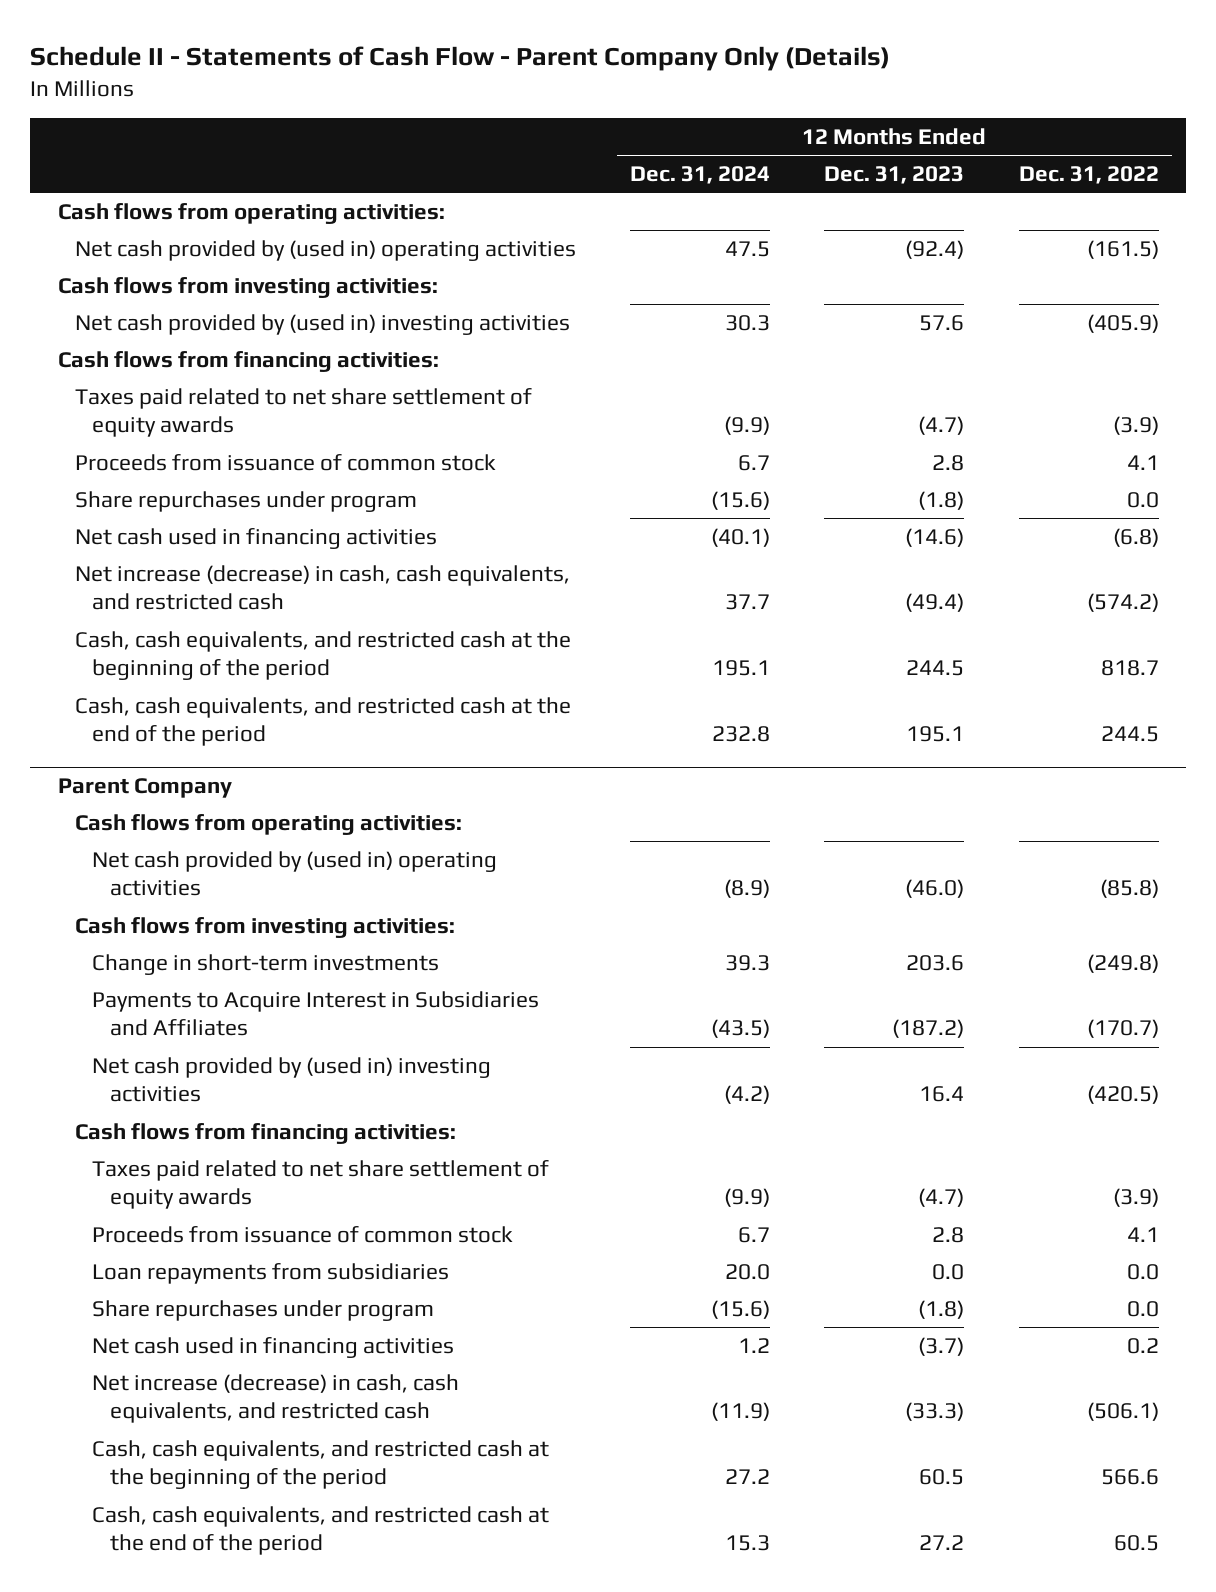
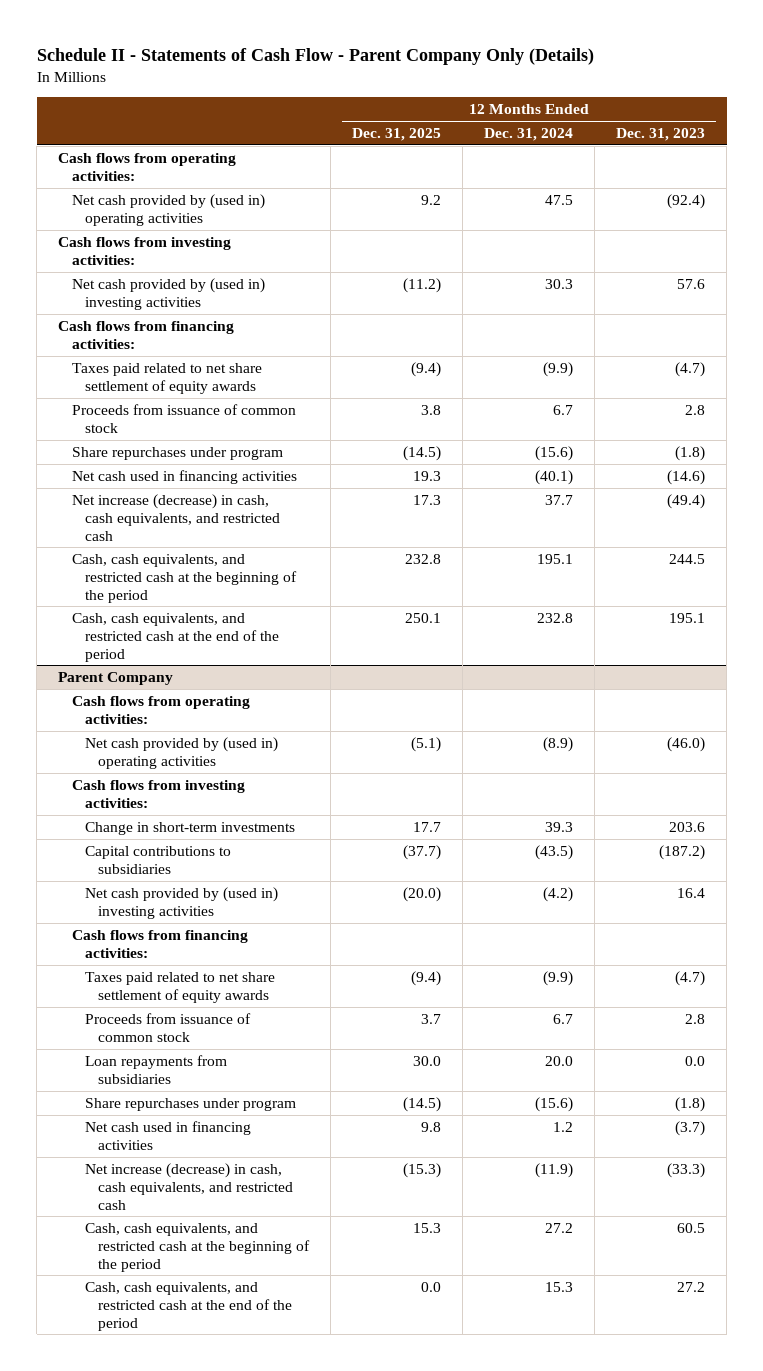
[1018,166,1159,185] Dec. 31, 2022 -> none
none -> [352,127,442,141] Dec. 31, 2025
[92,990,540,1037] Payments to Acquire Interest in Subsidiaries and Affiliates -> [84,845,231,874] Capital contributions to subsidiaries

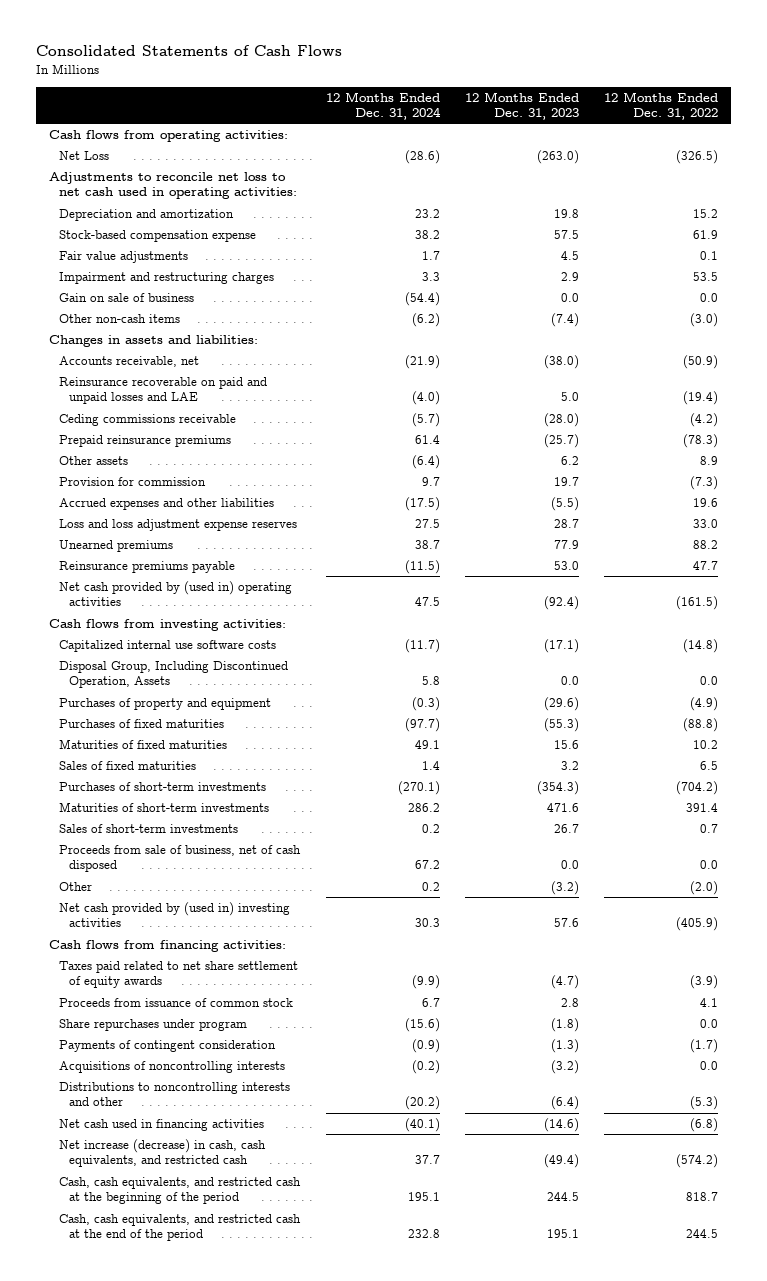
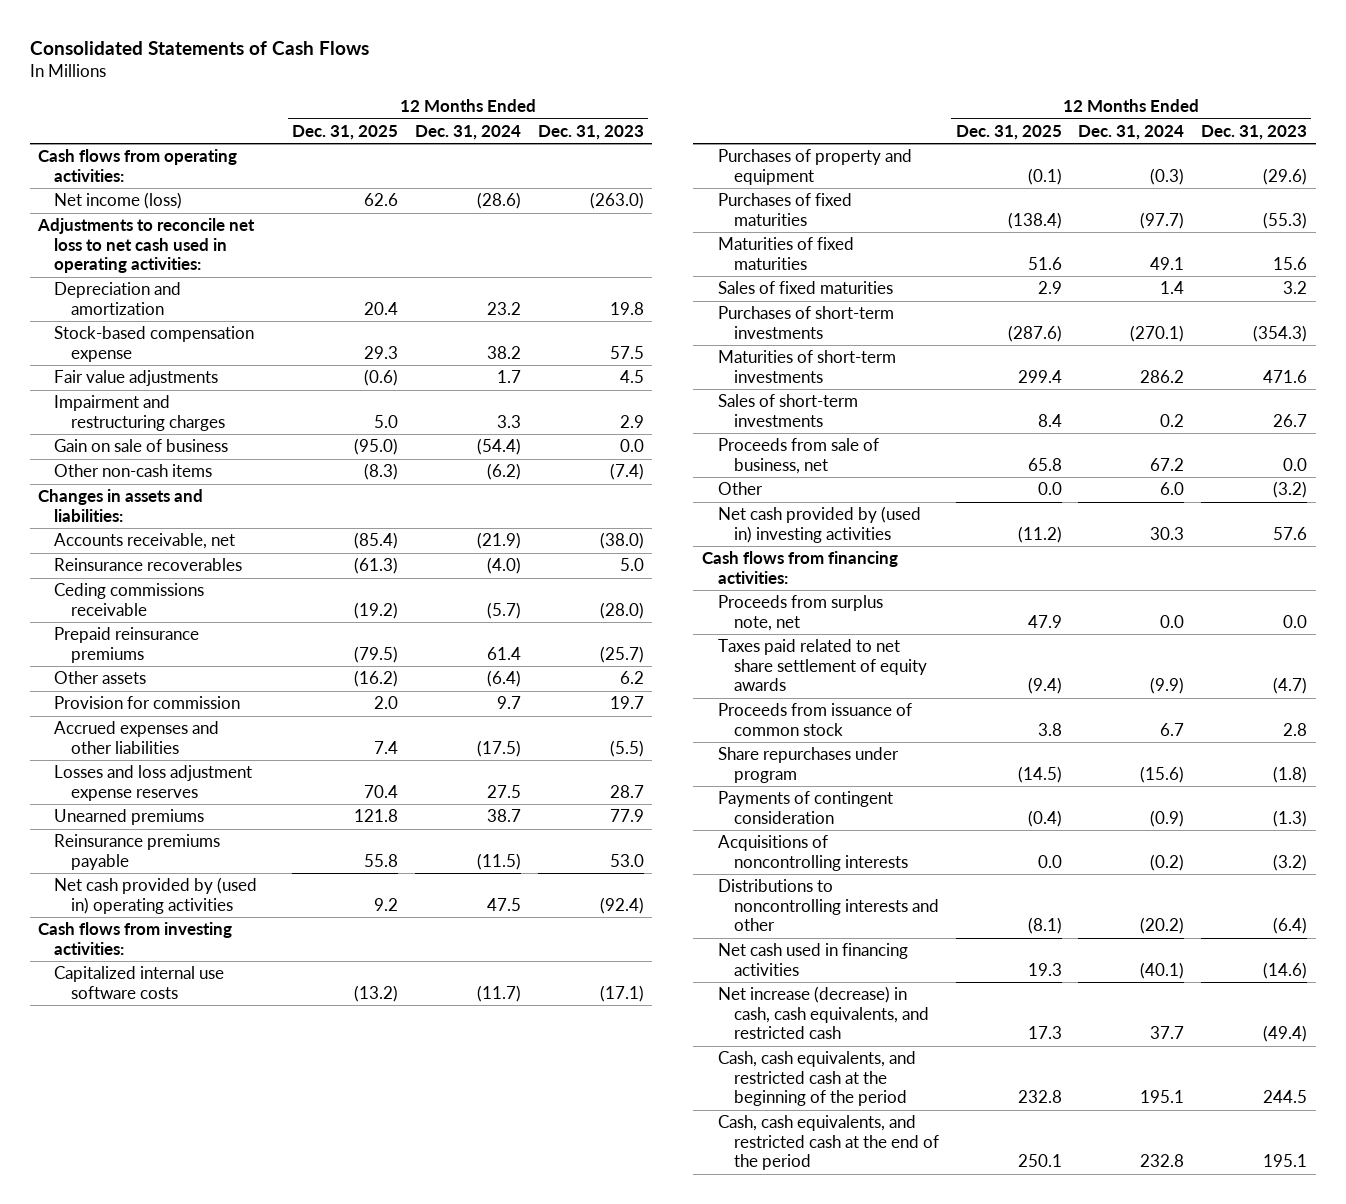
[604,91,719,120] 12 Months Ended Dec. 31, 2022 -> none
none -> [292,124,399,140] Dec. 31, 2025
[59,151,110,161] Net Loss -> [54,192,183,210] Net income (loss)
[59,377,268,405] Reinsurance recoverable on paid and unpaid losses and LAE -> [54,558,243,572] Reinsurance recoverables
[59,519,298,532] Loss and loss adjustment expense reserves -> [54,765,253,801] Losses and loss adjustment expense reserves
[59,661,289,689] Disposal Group, Including Discontinued Operation, Assets -> none
[59,845,302,873] Proceeds from sale of business, net of cash disposed -> [717,438,879,474] Proceeds from sale of business, net
[421,882,440,892] 0.2 -> [1160,482,1185,496] 6.0
none -> [717,595,883,631] Proceeds from surplus note, net

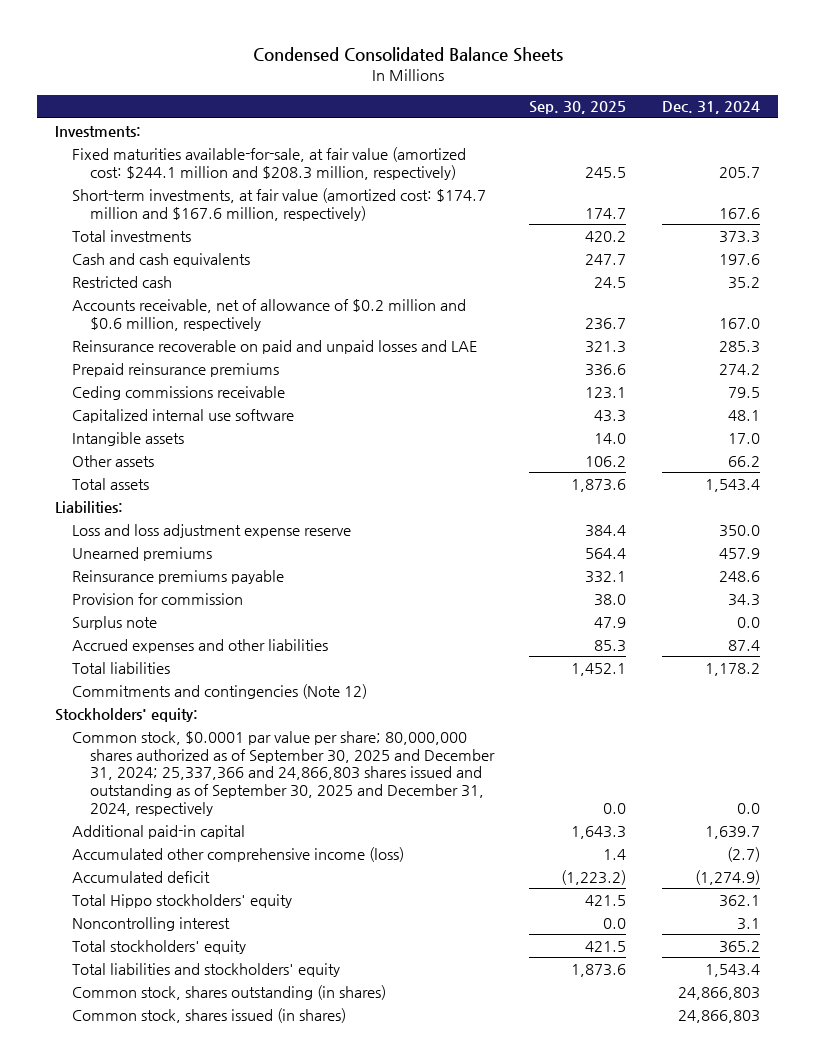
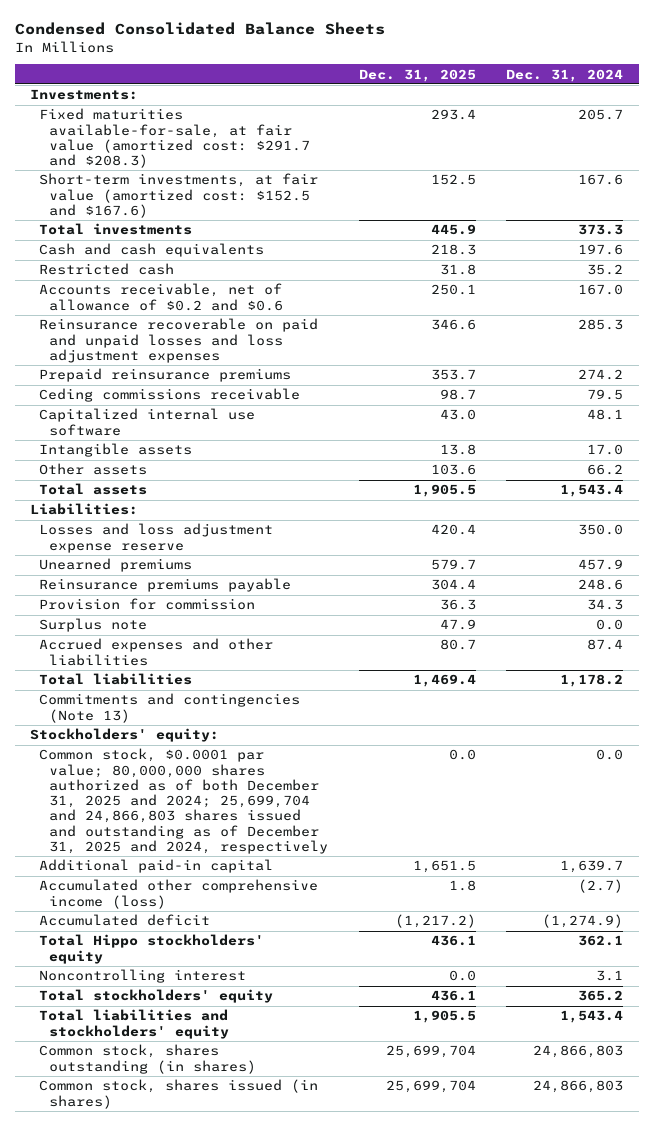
[529,101,627,115] Sep. 30, 2025 -> none
none -> [358,68,476,82] Dec. 31, 2025
[72,146,467,180] Fixed maturities available-for-sale, at fair value (amortized cost: $244.1 million and $208.3 million, respectively) -> [39,108,310,169] Fixed maturities available-for-sale, at fair value (amortized cost: $291.7 and $208.3)
[72,187,487,221] Short-term investments, at fair value (amortized cost: $174.7 million and $167.6 million, respectively) -> [39,173,319,218] Short-term investments, at fair value (amortized cost: $152.5 and $167.6)
[72,298,467,331] Accounts receivable, net of allowance of $0.2 million and $0.6 million, respectively -> [39,283,283,311] Accounts receivable, net of allowance of $0.2 and $0.6
[72,339,479,354] Reinsurance recoverable on paid and unpaid losses and LAE -> [39,318,319,363] Reinsurance recoverable on paid and unpaid losses and loss adjustment expenses
[72,523,352,538] Loss and loss adjustment expense reserve -> [39,523,274,553] Losses and loss adjustment expense reserve
[72,683,368,699] Commitments and contingencies (Note 12) -> [39,693,301,723] Commitments and contingencies (Note 13)
[72,730,495,816] Common stock, $0.0001 par value per share; 80,000,000 shares authorized as of September 30, 2025 and December 31, 2024; 25,337,366 and 24,866,803 shares issued and outstanding as of September 30, 2025 and December 31, 2024, respectively -> [39,748,328,855] Common stock, $0.0001 par value; 80,000,000 shares authorized as of both December 31, 2025 and 2024; 25,699,704 and 24,866,803 shares issued and outstanding as of December 31, 2025 and 2024, respectively

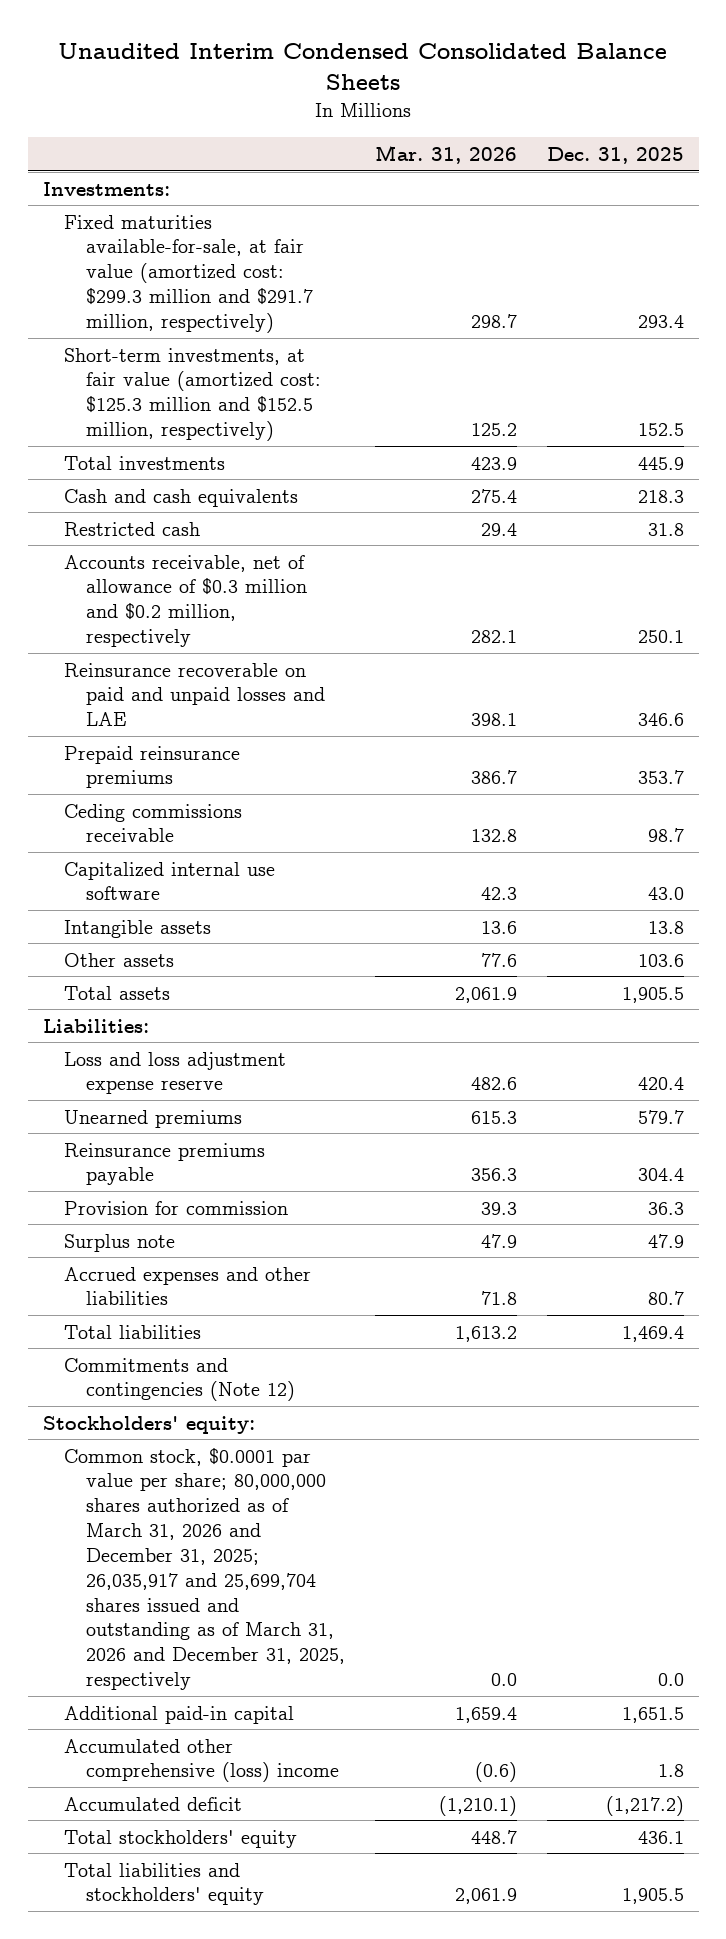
[14,22,385,36] Condensed Consolidated Balance Sheets -> [58,42,668,91] Unaudited Interim Condensed Consolidated Balance Sheets
[506,68,624,82] Dec. 31, 2024 -> none
none -> [374,144,517,164] Mar. 31, 2026
[39,108,310,169] Fixed maturities available-for-sale, at fair value (amortized cost: $291.7 and $208.3) -> [64,214,313,333] Fixed maturities available-for-sale, at fair value (amortized cost: $299.3 million and $291.7 million, respectively)
[39,173,319,218] Short-term investments, at fair value (amortized cost: $152.5 and $167.6) -> [64,347,321,442] Short-term investments, at fair value (amortized cost: $125.3 million and $152.5 million, respectively)
[39,283,283,311] Accounts receivable, net of allowance of $0.2 and $0.6 -> [64,554,307,648] Accounts receivable, net of allowance of $0.3 million and $0.2 million, respectively
[39,318,319,363] Reinsurance recoverable on paid and unpaid losses and loss adjustment expenses -> [64,662,325,727] Reinsurance recoverable on paid and unpaid losses and LAE
[39,523,274,553] Losses and loss adjustment expense reserve -> [64,1051,287,1095] Loss and loss adjustment expense reserve
[39,693,301,723] Commitments and contingencies (Note 13) -> [64,1357,295,1402] Commitments and contingencies (Note 12)
[39,748,328,855] Common stock, $0.0001 par value; 80,000,000 shares authorized as of both December 31, 2025 and 2024; 25,699,704 and 24,866,803 shares issued and outstanding as of December 31, 2025 and 2024, respectively -> [64,1447,345,1691] Common stock, $0.0001 par value per share; 80,000,000 shares authorized as of March 31, 2026 and December 31, 2025; 26,035,917 and 25,699,704 shares issued and outstanding as of March 31, 2026 and December 31, 2025, respectively
[39,879,319,909] Accumulated other comprehensive income (loss) -> [64,1738,339,1783] Accumulated other comprehensive (loss) income
[39,934,265,964] Total Hippo stockholders' equity -> none
[39,969,247,984] Noncontrolling interest -> none
[39,1044,256,1074] Common stock, shares outstanding (in shares) -> none
[39,1079,319,1109] Common stock, shares issued (in shares) -> none

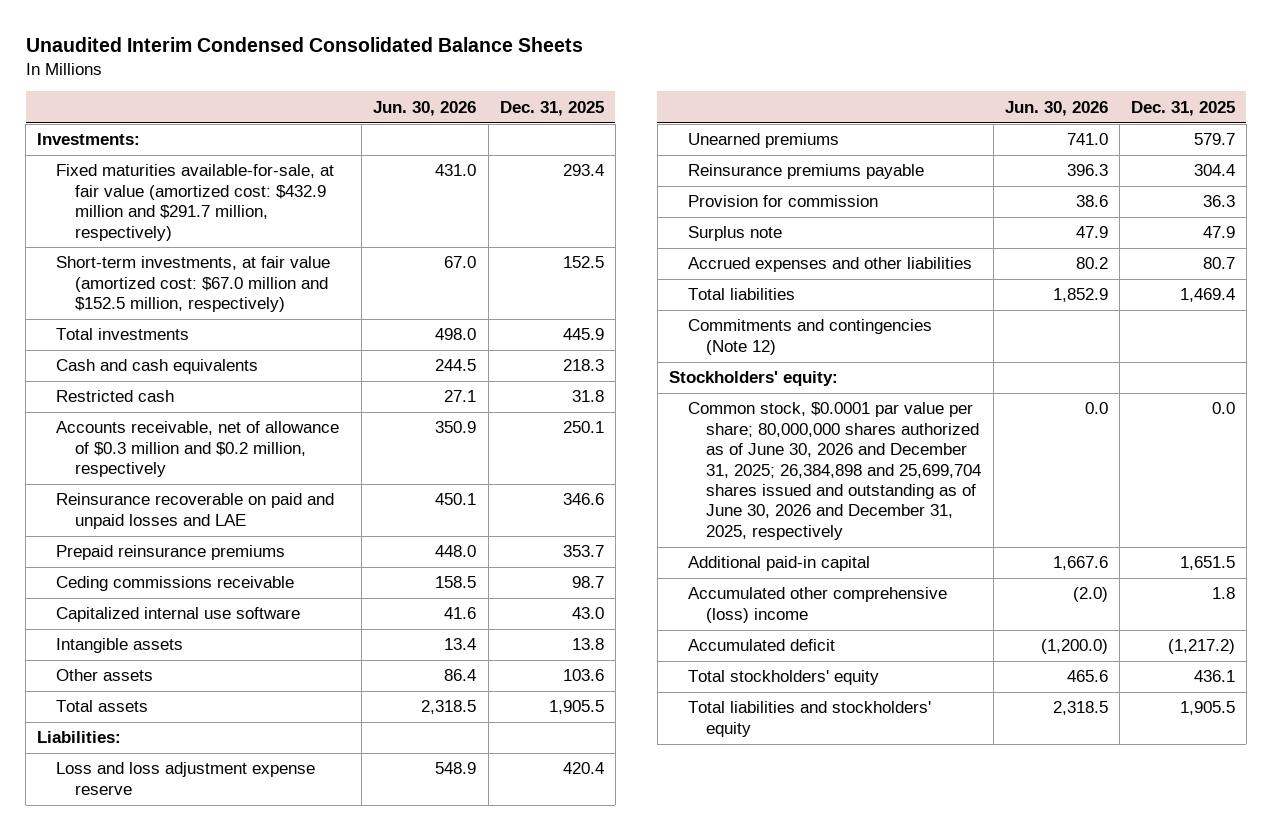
[374,144,517,164] Mar. 31, 2026 -> none
none -> [373,100,477,116] Jun. 30, 2026
[64,214,313,333] Fixed maturities available-for-sale, at fair value (amortized cost: $299.3 million and $291.7 million, respectively) -> [56,164,335,241] Fixed maturities available-for-sale, at fair value (amortized cost: $432.9 million and $291.7 million, respectively)
[64,347,321,442] Short-term investments, at fair value (amortized cost: $125.3 million and $152.5 million, respectively) -> [56,256,331,313] Short-term investments, at fair value (amortized cost: $67.0 million and $152.5 million, respectively)
[64,1447,345,1691] Common stock, $0.0001 par value per share; 80,000,000 shares authorized as of March 31, 2026 and December 31, 2025; 26,035,917 and 25,699,704 shares issued and outstanding as of March 31, 2026 and December 31, 2025, respectively -> [687,402,982,540] Common stock, $0.0001 par value per share; 80,000,000 shares authorized as of June 30, 2026 and December 31, 2025; 26,384,898 and 25,699,704 shares issued and outstanding as of June 30, 2026 and December 31, 2025, respectively

